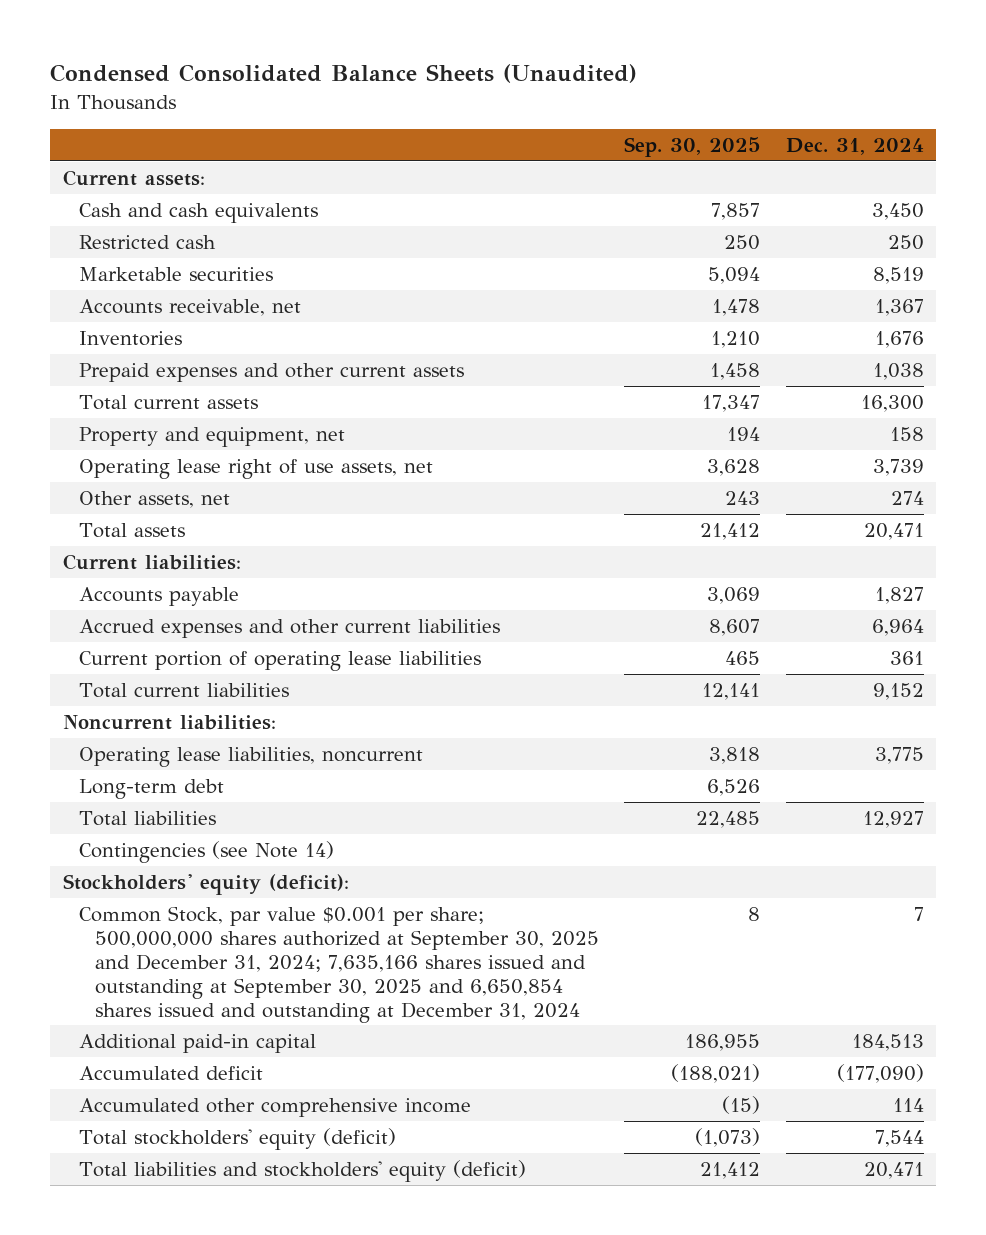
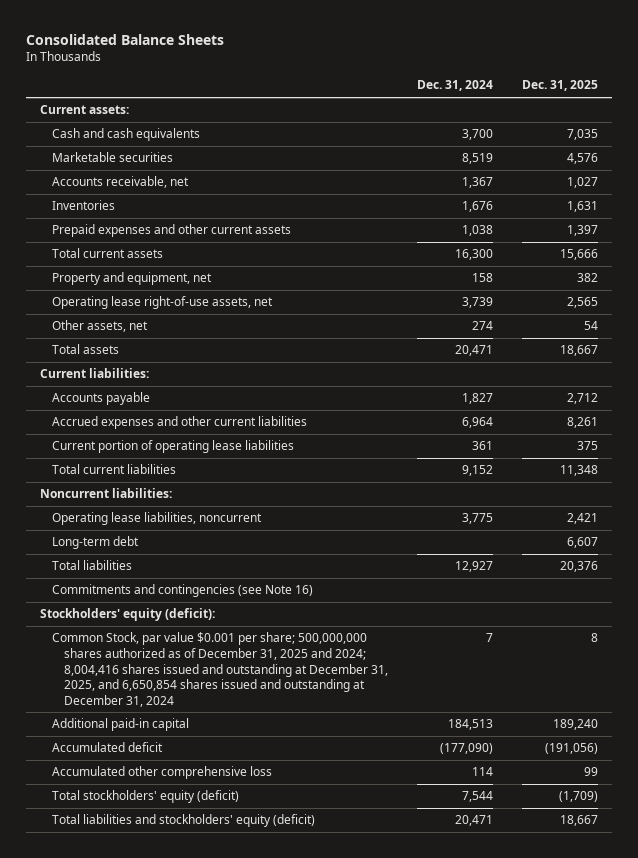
[49,64,637,84] Condensed Consolidated Balance Sheets (Unaudited) -> [26,33,225,45] Consolidated Balance Sheets
[624,137,761,158] Sep. 30, 2025 -> none
none -> [521,80,598,92] Dec. 31, 2025
[78,234,216,249] Restricted cash -> none
[871,202,924,220] 3,450 -> [462,129,494,141] 3,700
[78,458,433,479] Operating lease right of use assets, net -> [52,296,274,310] Operating lease right-of-use assets, net
[78,840,334,863] Contingencies (see Note 14) -> [52,584,314,598] Commitments and contingencies (see Note 16)
[78,905,600,1023] Common Stock, par value $0.001 per share; 500,000,000 shares authorized at September 30, 2025 and December 31, 2024; 7,635,166 shares issued and outstanding at September 30, 2025 and 6,650,854 shares issued and outstanding at December 31, 2024 -> [52,632,389,707] Common Stock, par value $0.001 per share; 500,000,000 shares authorized as of December 31, 2025 and 2024; 8,004,416 shares issued and outstanding at December 31, 2025, and 6,650,854 shares issued and outstanding at December 31, 2024
[78,1097,471,1117] Accumulated other comprehensive income -> [52,766,273,780] Accumulated other comprehensive loss

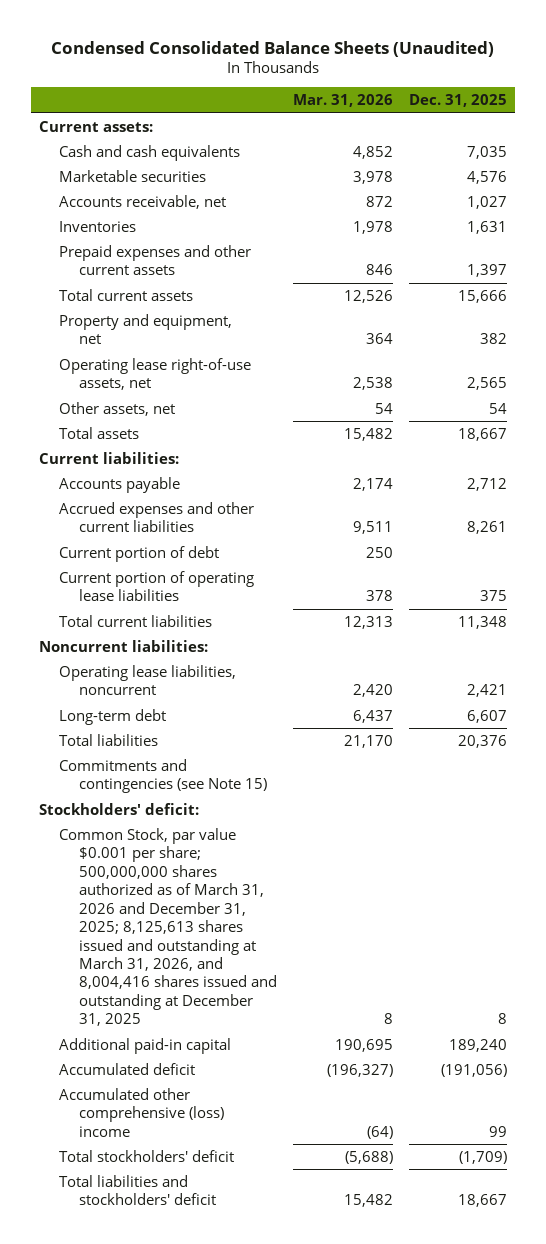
[26,33,225,45] Consolidated Balance Sheets -> [51,40,495,57] Condensed Consolidated Balance Sheets (Unaudited)
[417,80,494,92] Dec. 31, 2024 -> none
none -> [293,94,394,108] Mar. 31, 2026
none -> [59,545,220,562] Current portion of debt
[52,584,314,598] Commitments and contingencies (see Note 16) -> [59,758,268,794] Commitments and contingencies (see Note 15)
[40,608,216,622] Stockholders' equity (deficit): -> [39,802,200,815] Stockholders' deficit:
[52,632,389,707] Common Stock, par value $0.001 per share; 500,000,000 shares authorized as of December 31, 2025 and 2024; 8,004,416 shares issued and outstanding at December 31, 2025, and 6,650,854 shares issued and outstanding at December 31, 2024 -> [59,827,278,1027] Common Stock, par value $0.001 per share; 500,000,000 shares authorized as of March 31, 2026 and December 31, 2025; 8,125,613 shares issued and outstanding at March 31, 2026, and 8,004,416 shares issued and outstanding at December 31, 2025
[52,766,273,780] Accumulated other comprehensive loss -> [59,1087,225,1137] Accumulated other comprehensive (loss) income
[52,790,240,804] Total stockholders' equity (deficit) -> [59,1149,235,1162] Total stockholders' deficit
[52,814,316,828] Total liabilities and stockholders' equity (deficit) -> [59,1174,217,1206] Total liabilities and stockholders' deficit

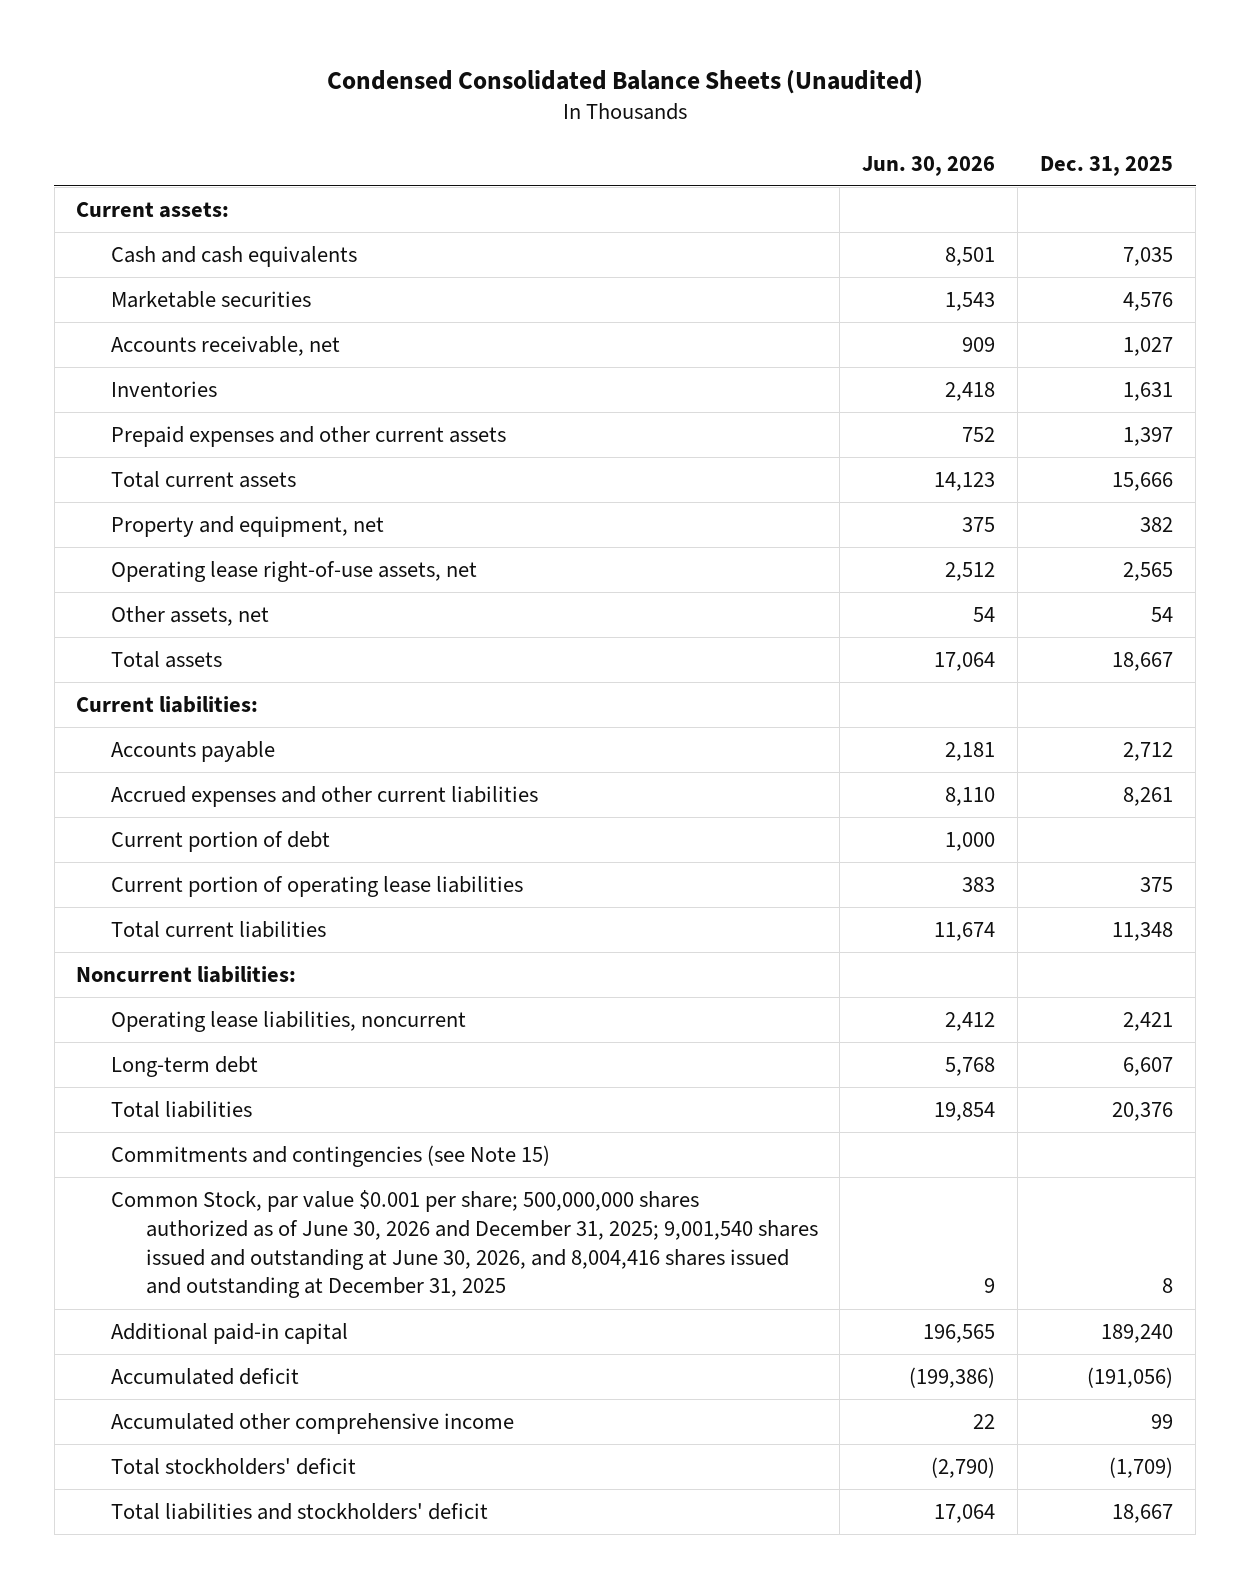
[293,94,394,108] Mar. 31, 2026 -> none
none -> [862,155,996,176] Jun. 30, 2026
[39,802,200,815] Stockholders' deficit: -> none
[59,827,278,1027] Common Stock, par value $0.001 per share; 500,000,000 shares authorized as of March 31, 2026 and December 31, 2025; 8,125,613 shares issued and outstanding at March 31, 2026, and 8,004,416 shares issued and outstanding at December 31, 2025 -> [110,1189,818,1299] Common Stock, par value $0.001 per share; 500,000,000 shares authorized as of June 30, 2026 and December 31, 2025; 9,001,540 shares issued and outstanding at June 30, 2026, and 8,004,416 shares issued and outstanding at December 31, 2025
[59,1087,225,1137] Accumulated other comprehensive (loss) income -> [110,1412,514,1434] Accumulated other comprehensive income

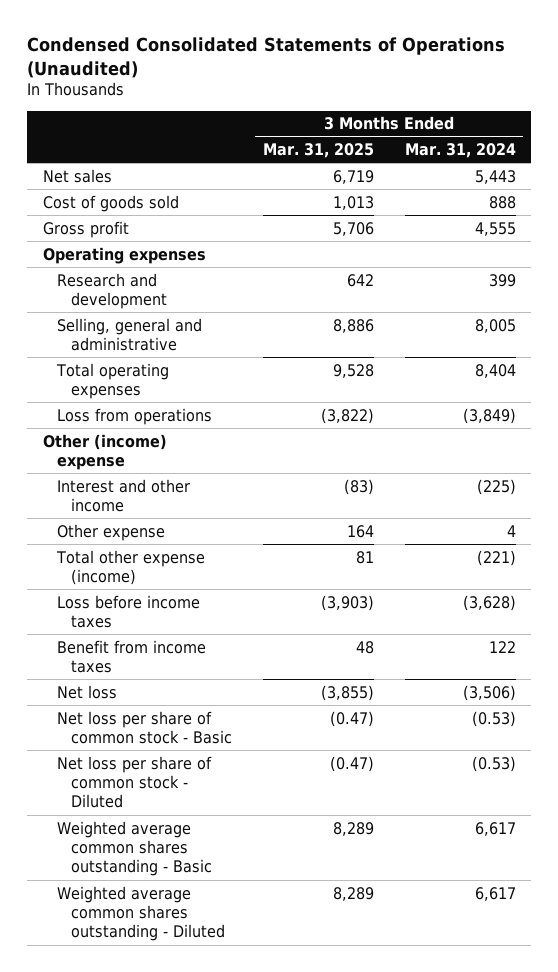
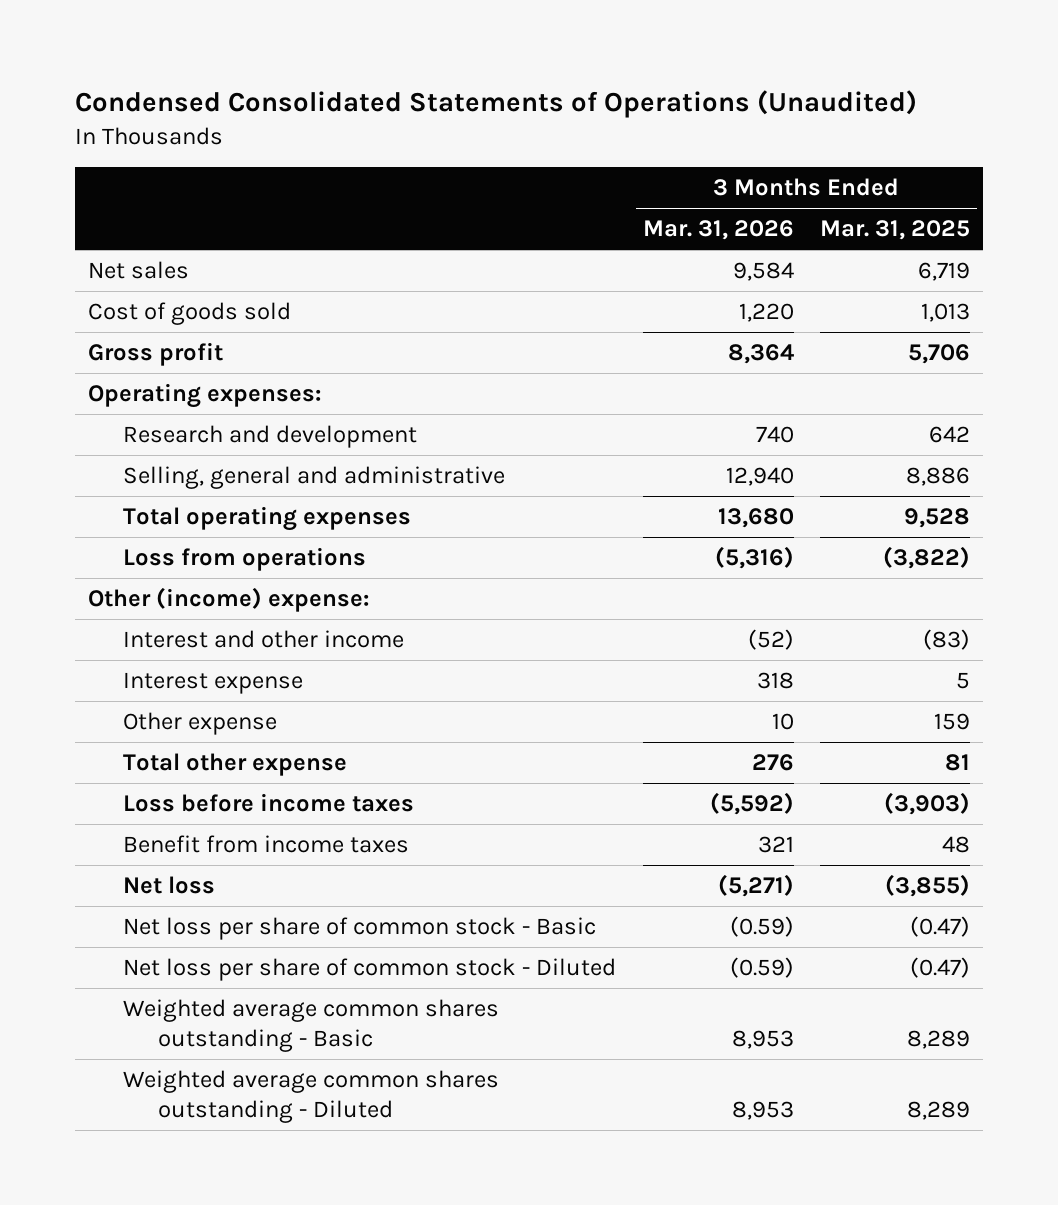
[404,143,516,159] Mar. 31, 2024 -> none
none -> [642,220,794,241] Mar. 31, 2026
[42,246,206,264] Operating expenses -> [87,383,321,409] Operating expenses:
[42,433,167,471] Other (income) expense -> [87,587,369,613] Other (income) expense:
none -> [123,672,304,695] Interest expense
[346,524,374,538] 164 -> [934,713,971,731] 159
[55,549,205,586] Total other expense (income) -> [123,753,348,777] Total other expense

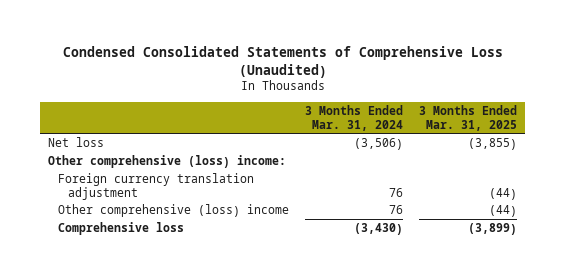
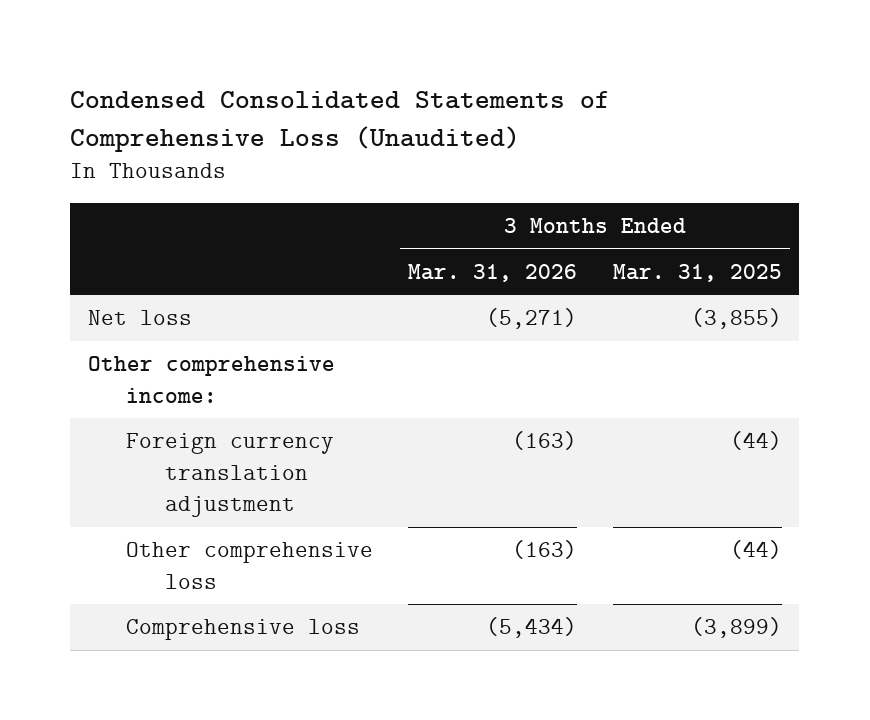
[305,104,404,131] 3 Months Ended Mar. 31, 2024 -> none
none -> [408,263,578,282] Mar. 31, 2026
[47,154,286,168] Other comprehensive (loss) income: -> [87,356,335,403] Other comprehensive income:
[57,203,289,217] Other comprehensive (loss) income -> [126,542,374,589] Other comprehensive loss

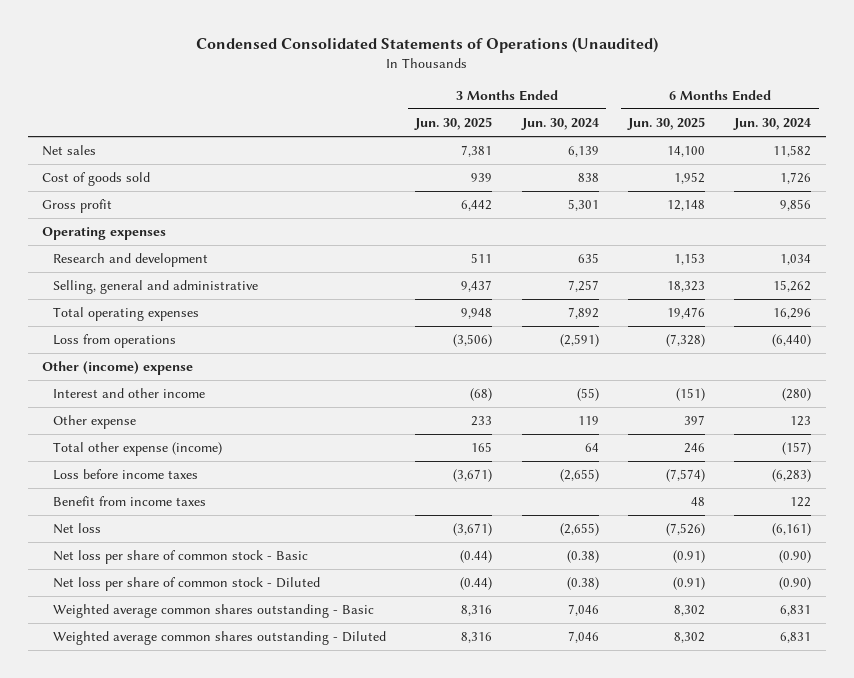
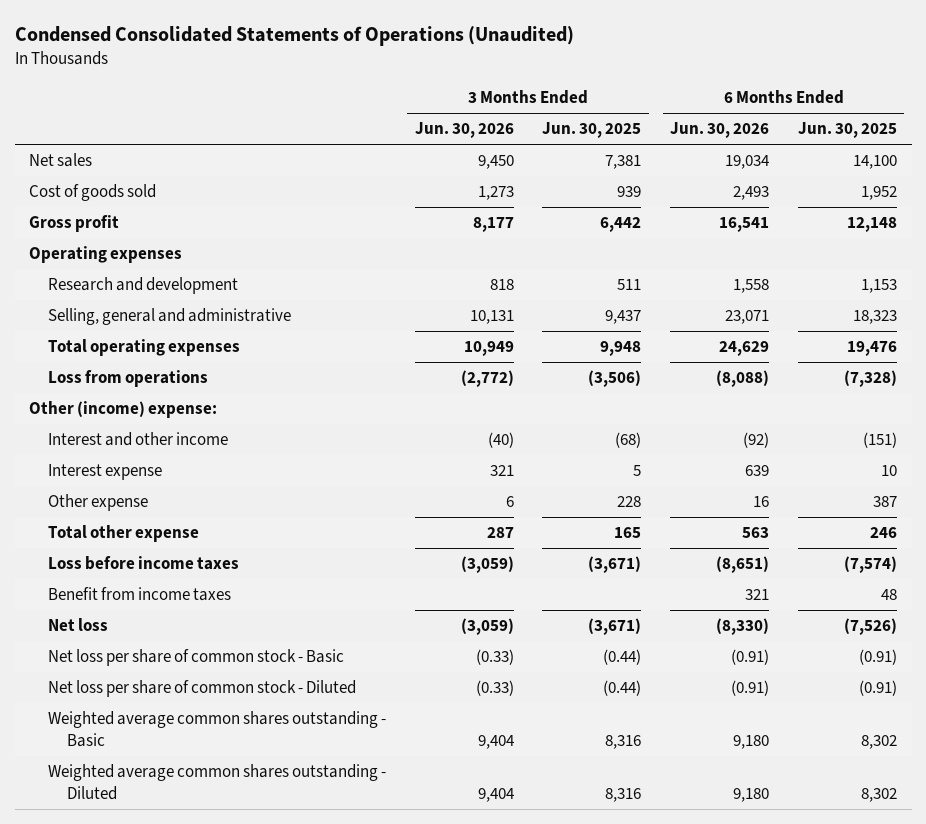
[520,117,599,130] Jun. 30, 2024 -> none
[733,117,812,130] Jun. 30, 2024 -> none
none -> [414,122,514,139] Jun. 30, 2026
none -> [670,122,770,139] Jun. 30, 2026
[42,361,194,376] Other (income) expense -> [28,401,217,419] Other (income) expense:
none -> [47,464,162,481] Interest expense
[471,416,493,427] 233 -> [617,496,642,508] 228
[684,415,706,426] 397 -> [873,496,898,508] 387
[53,442,223,457] Total other expense (income) -> [47,525,199,543] Total other expense

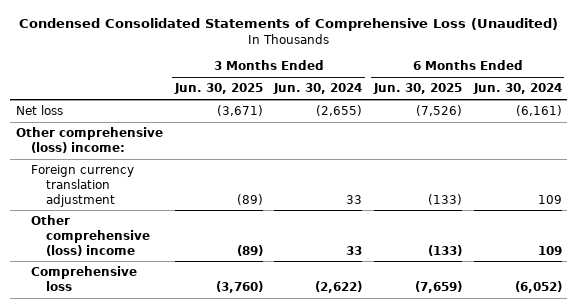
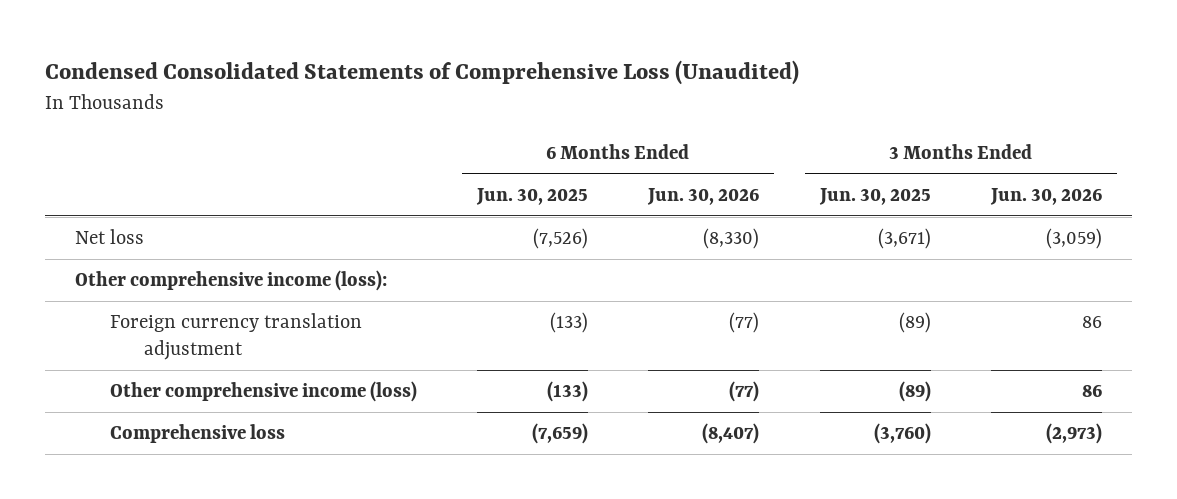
[273,83,363,95] Jun. 30, 2024 -> none
[472,83,562,95] Jun. 30, 2024 -> none
none -> [647,188,760,206] Jun. 30, 2026
none -> [990,188,1103,206] Jun. 30, 2026
[16,127,164,153] Other comprehensive (loss) income: -> [75,270,388,292] Other comprehensive income (loss):
[31,215,151,256] Other comprehensive (loss) income -> [109,381,417,403] Other comprehensive income (loss)

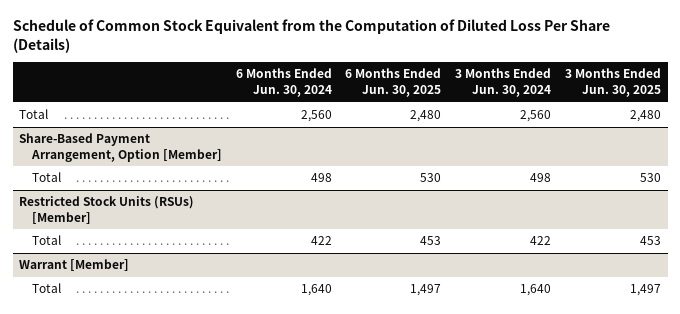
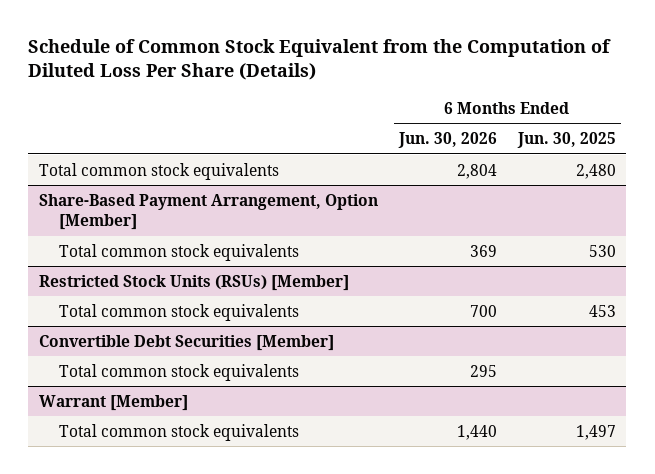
[235,68,332,98] 6 Months Ended Jun. 30, 2024 -> none
[455,68,552,98] 3 Months Ended Jun. 30, 2024 -> none
[564,68,661,98] 3 Months Ended Jun. 30, 2025 -> none
none -> [397,131,497,148] Jun. 30, 2026
[19,109,49,120] Total -> [38,162,279,180] Total common stock equivalents
[31,172,61,183] Total -> [58,243,299,261] Total common stock equivalents
[31,235,61,246] Total -> [58,303,299,321] Total common stock equivalents
none -> [38,334,334,351] Convertible Debt Securities [Member]
none -> [58,363,299,381] Total common stock equivalents
[31,283,61,294] Total -> [58,423,299,441] Total common stock equivalents

